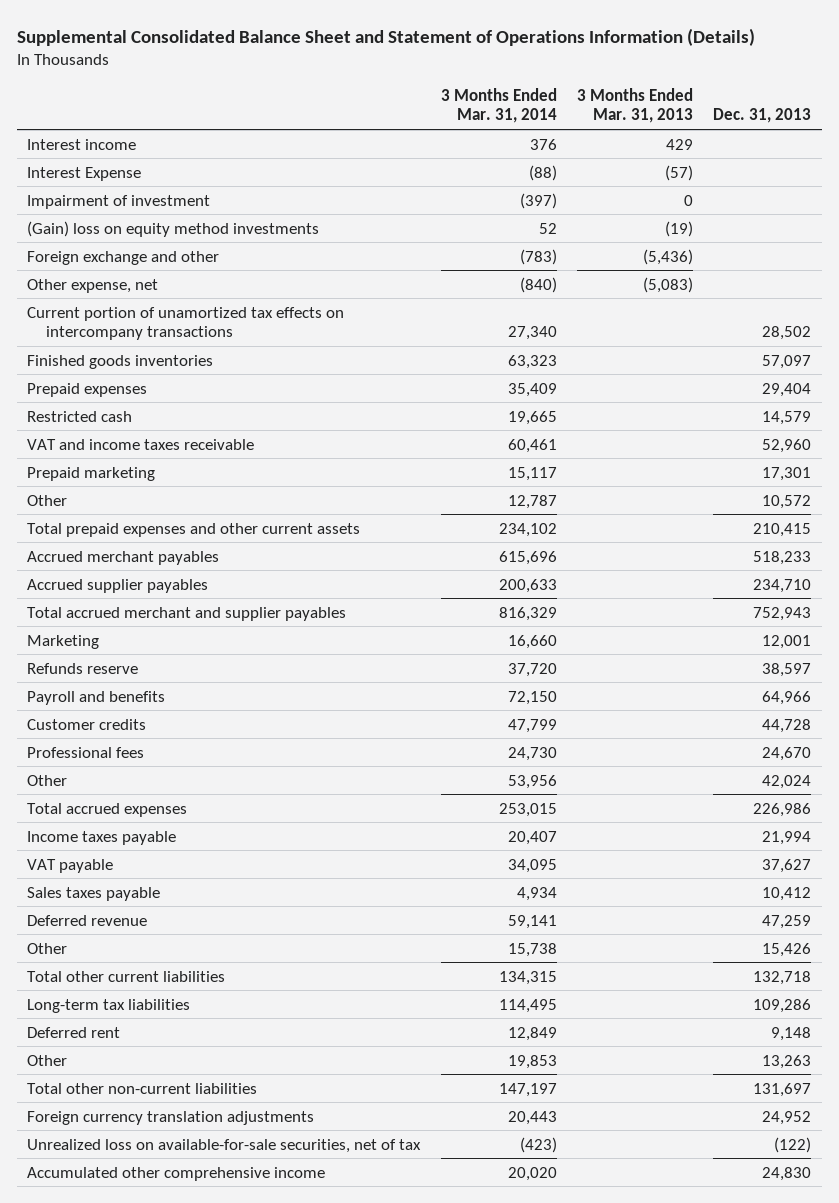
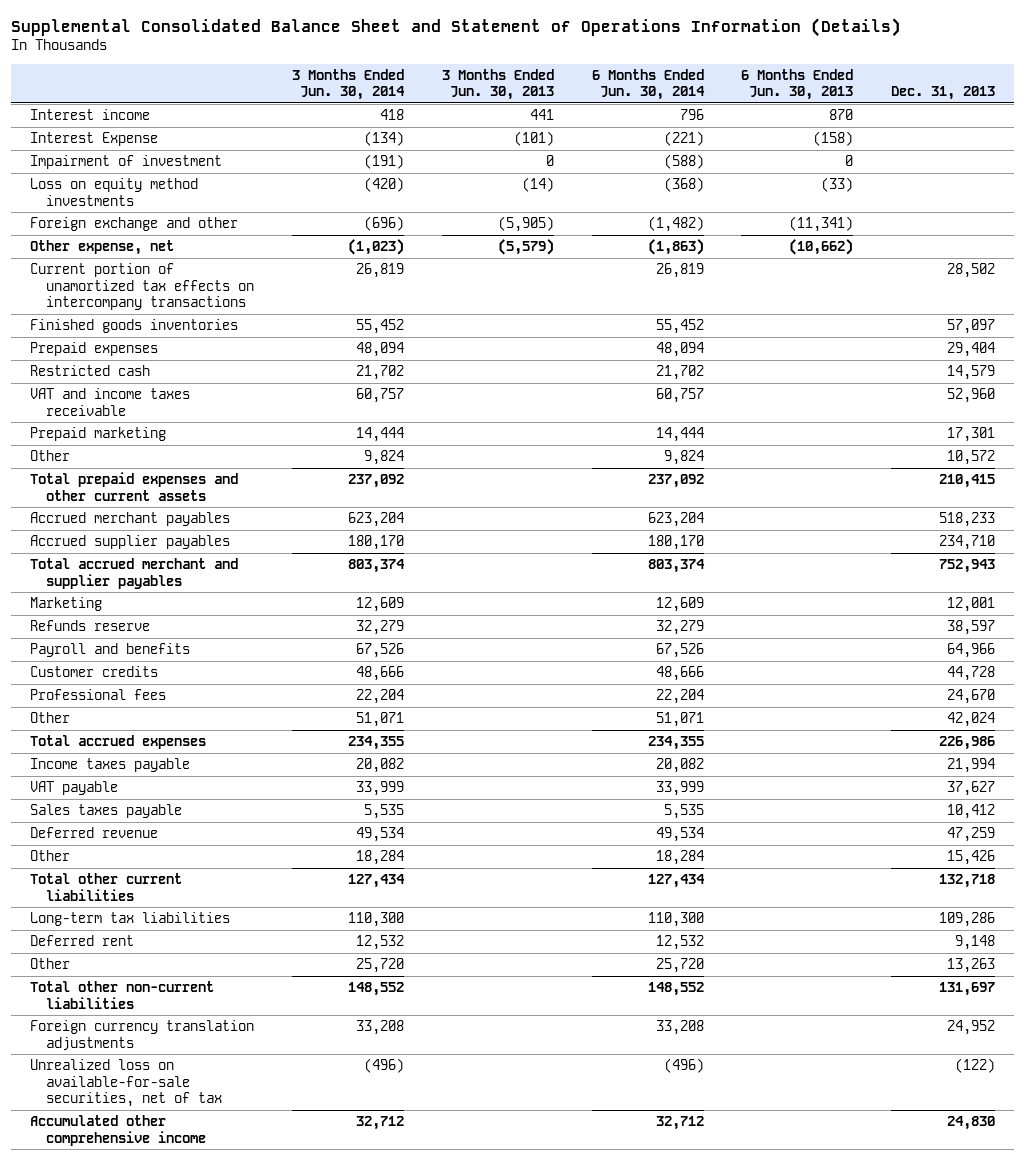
[440,87,557,124] 3 Months Ended Mar. 31, 2014 -> none
[576,87,693,124] 3 Months Ended Mar. 31, 2013 -> none
none -> [291,68,405,101] 3 Months Ended Jun. 30, 2014
none -> [441,68,554,101] 3 Months Ended Jun. 30, 2013
none -> [591,68,705,101] 6 Months Ended Jun. 30, 2014
none -> [741,68,854,101] 6 Months Ended Jun. 30, 2013
[27,220,320,237] (Gain) loss on equity method investments -> [29,178,198,206] Loss on equity method investments

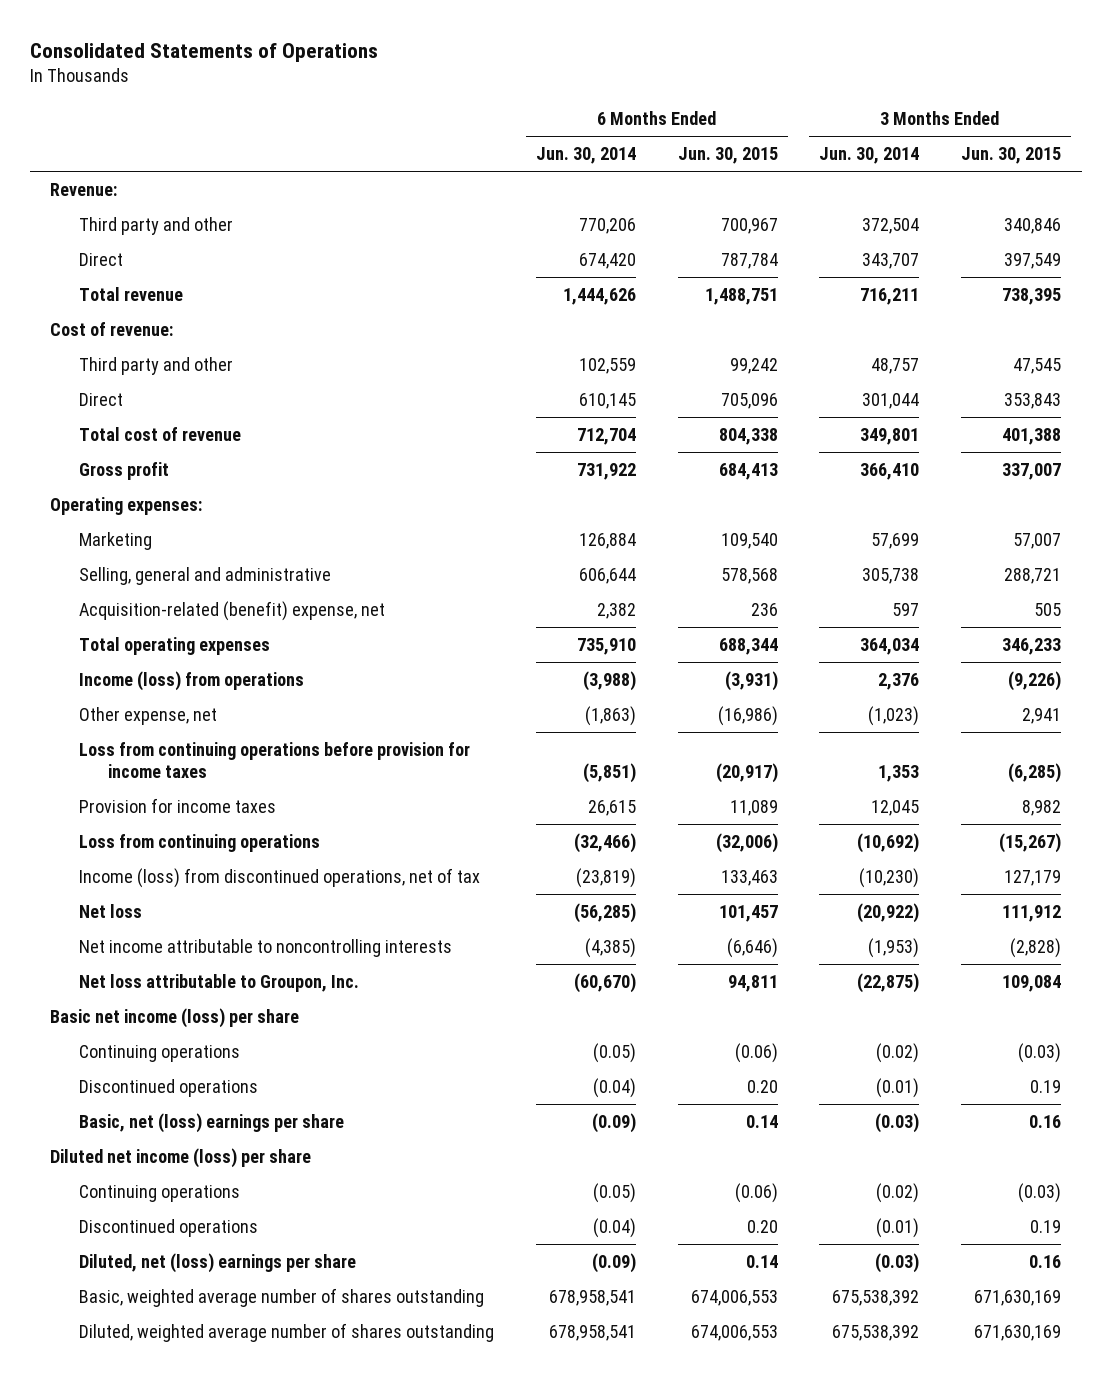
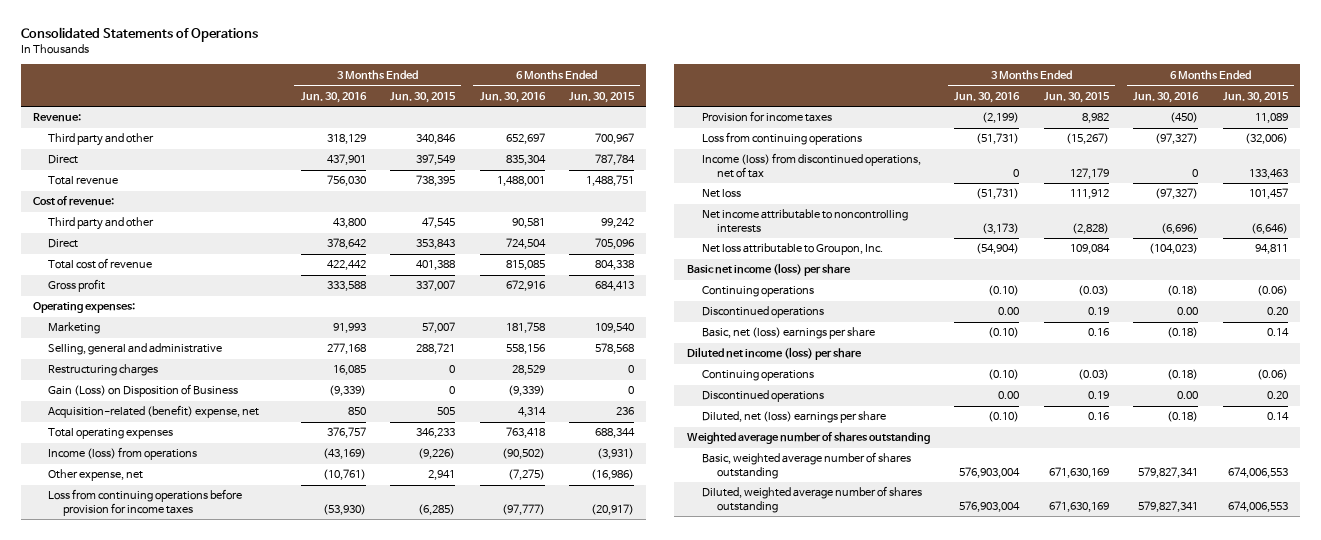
[536,147,637,165] Jun. 30, 2014 -> none
[819,147,920,165] Jun. 30, 2014 -> none
none -> [300,91,367,103] Jun. 30, 2016
none -> [479,91,546,103] Jun. 30, 2016
none -> [48,364,159,377] Restructuring charges
none -> [48,384,239,398] Gain (Loss) on Disposition of Business
none -> [686,432,930,445] Weighted average number of shares outstanding

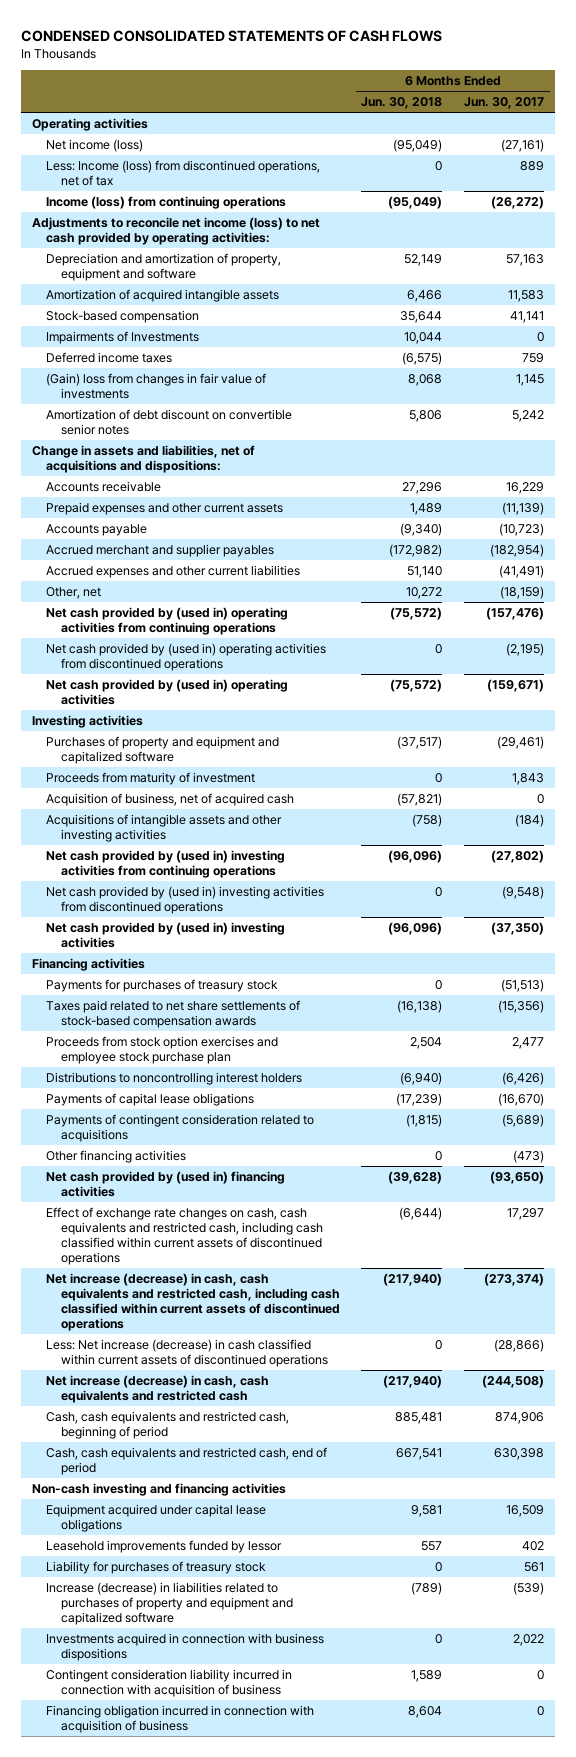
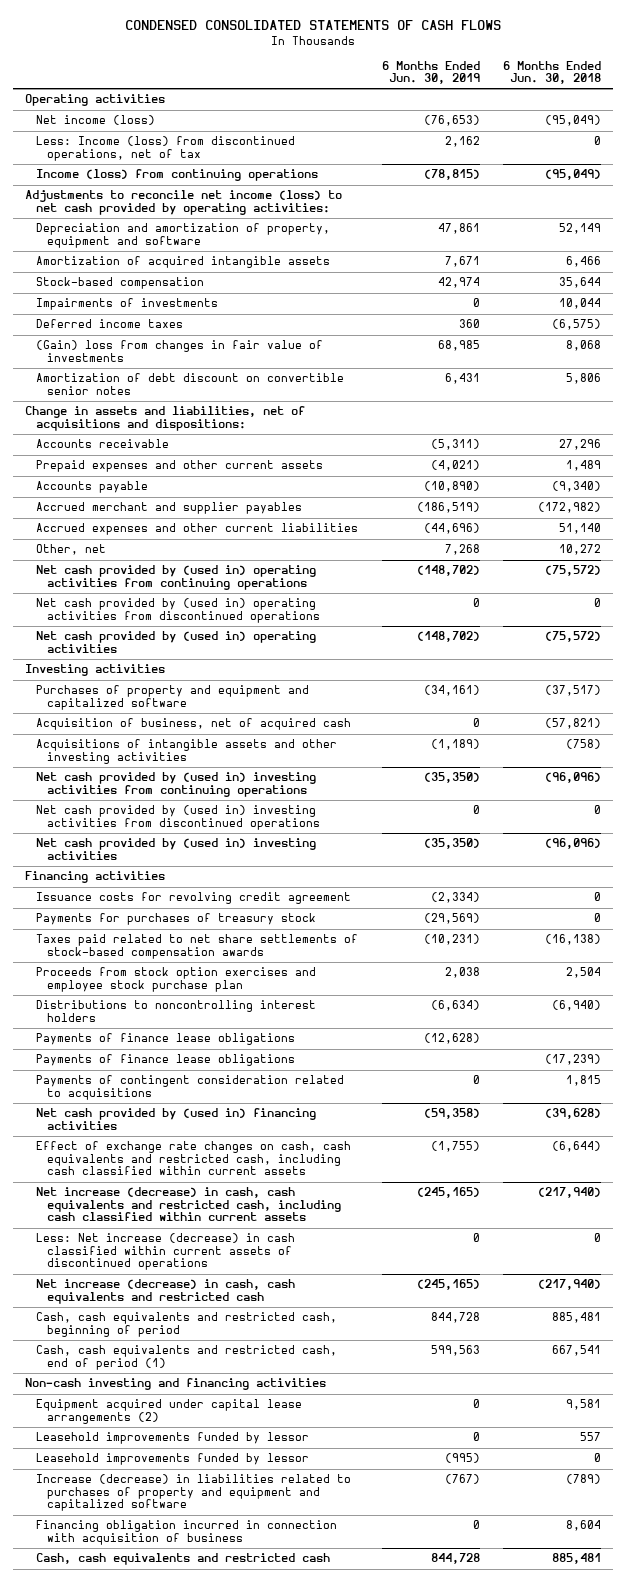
[464,97,545,110] Jun. 30, 2017 -> none
none -> [381,60,480,85] 6 Months Ended Jun. 30, 2019
[46,331,200,345] Impairments of Investments -> [36,298,219,311] Impairments of investments
[46,772,256,786] Proceeds from maturity of investment -> none
none -> [36,892,352,905] Issuance costs for revolving credit agreement
[46,1150,187,1164] Other financing activities -> none
none -> [36,1033,296,1046] Payments of finance lease obligations
[46,1093,255,1107] Payments of capital lease obligations -> [36,1054,296,1067] Payments of finance lease obligations
[406,1114,443,1128] (1,815) -> [566,1075,602,1087] 1,815
[46,1207,323,1265] Effect of exchange rate changes on cash, cash equivalents and restricted cash, including cash classified within current assets of discontinued operations -> [36,1141,352,1176] Effect of exchange rate changes on cash, cash equivalents and restricted cash, including cash classified within current assets
[46,1273,340,1331] Net increase (decrease) in cash, cash equivalents and restricted cash, including cash classified within current assets of discontinued operations -> [36,1187,342,1222] Net increase (decrease) in cash, cash equivalents and restricted cash, including cash classified within current assets
[46,1447,328,1475] Cash, cash equivalents and restricted cash, end of period -> [36,1345,338,1370] Cash, cash equivalents and restricted cash, end of period (1)
[46,1504,267,1532] Equipment acquired under capital lease obligations -> [36,1399,303,1424] Equipment acquired under capital lease arrangements (2)
[46,1561,267,1575] Liability for purchases of treasury stock -> [36,1453,310,1466] Leasehold improvements funded by lessor
[46,1633,325,1661] Investments acquired in connection with business dispositions -> none
[46,1669,293,1697] Contingent consideration liability incurred in connection with acquisition of business -> none
none -> [36,1553,331,1566] Cash, cash equivalents and restricted cash

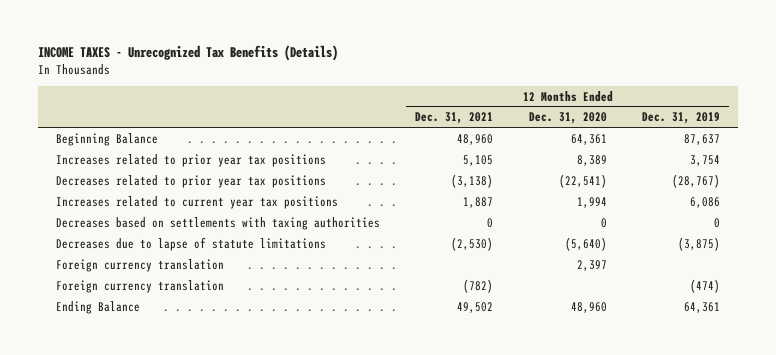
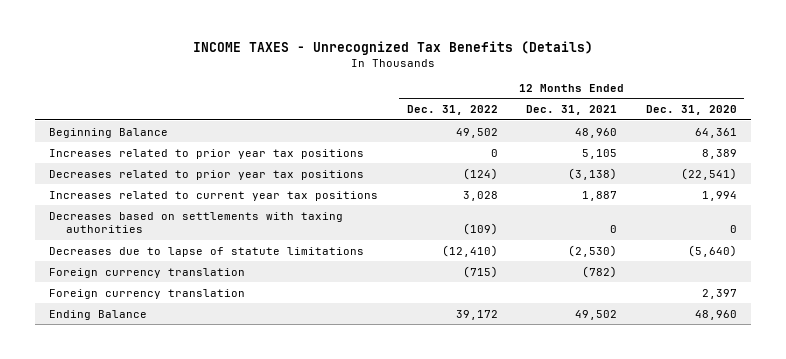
[641,112,720,125] Dec. 31, 2019 -> none
none -> [406,105,498,116] Dec. 31, 2022
[55,258,224,272] Foreign currency translation -> [48,288,245,299] Foreign currency translation

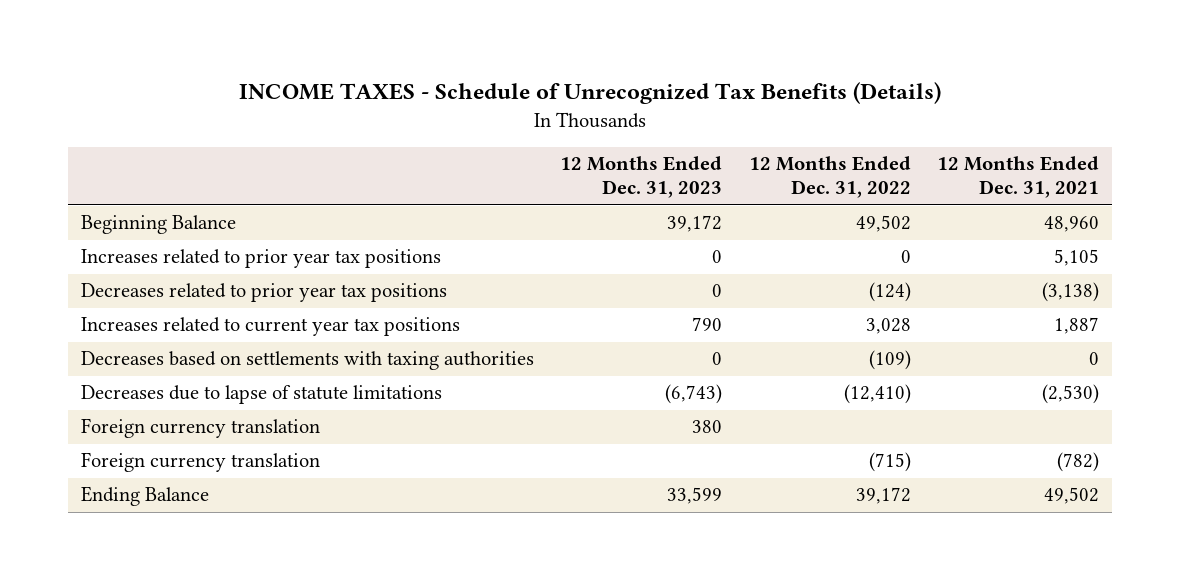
[192,40,593,55] INCOME TAXES - Unrecognized Tax Benefits (Details) -> [239,82,942,105] INCOME TAXES - Schedule of Unrecognized Tax Benefits (Details)
[646,105,738,116] Dec. 31, 2020 -> none
none -> [560,156,723,199] 12 Months Ended Dec. 31, 2023
[48,267,245,278] Foreign currency translation -> [81,452,321,473] Foreign currency translation

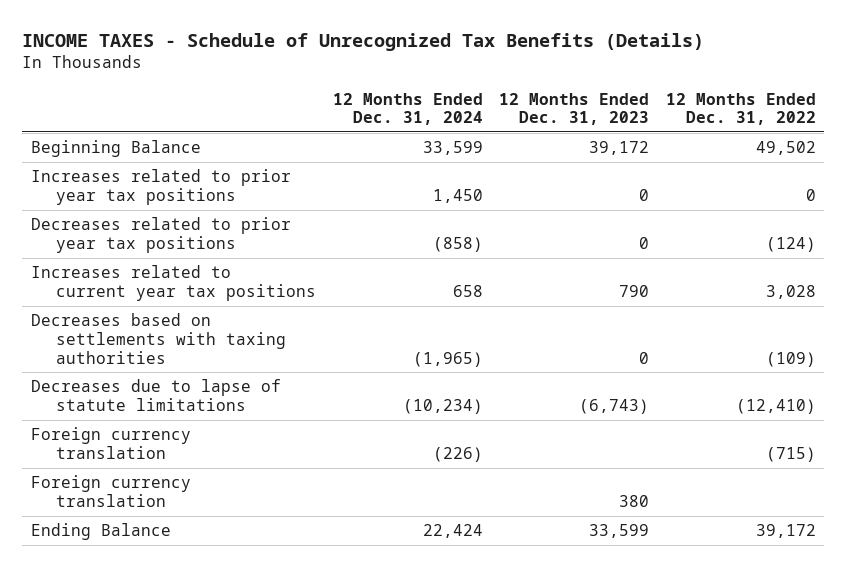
[937,156,1100,199] 12 Months Ended Dec. 31, 2021 -> none
none -> [332,92,483,126] 12 Months Ended Dec. 31, 2024
[81,418,321,439] Foreign currency translation -> [30,475,191,507] Foreign currency translation

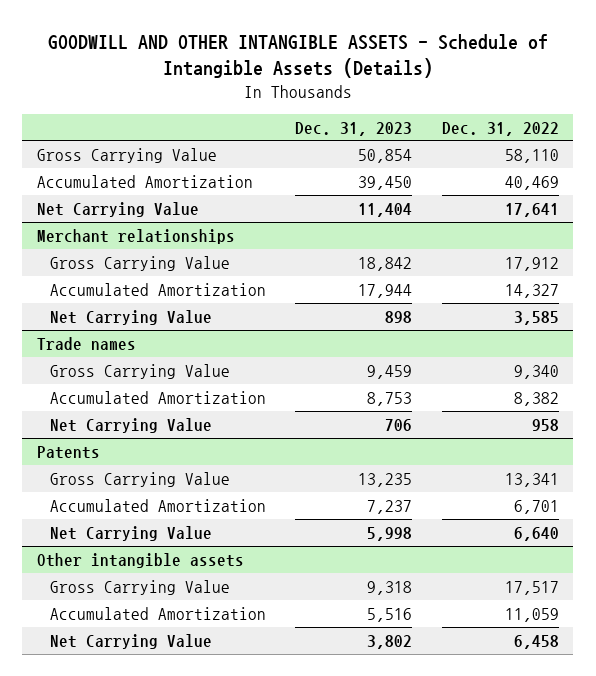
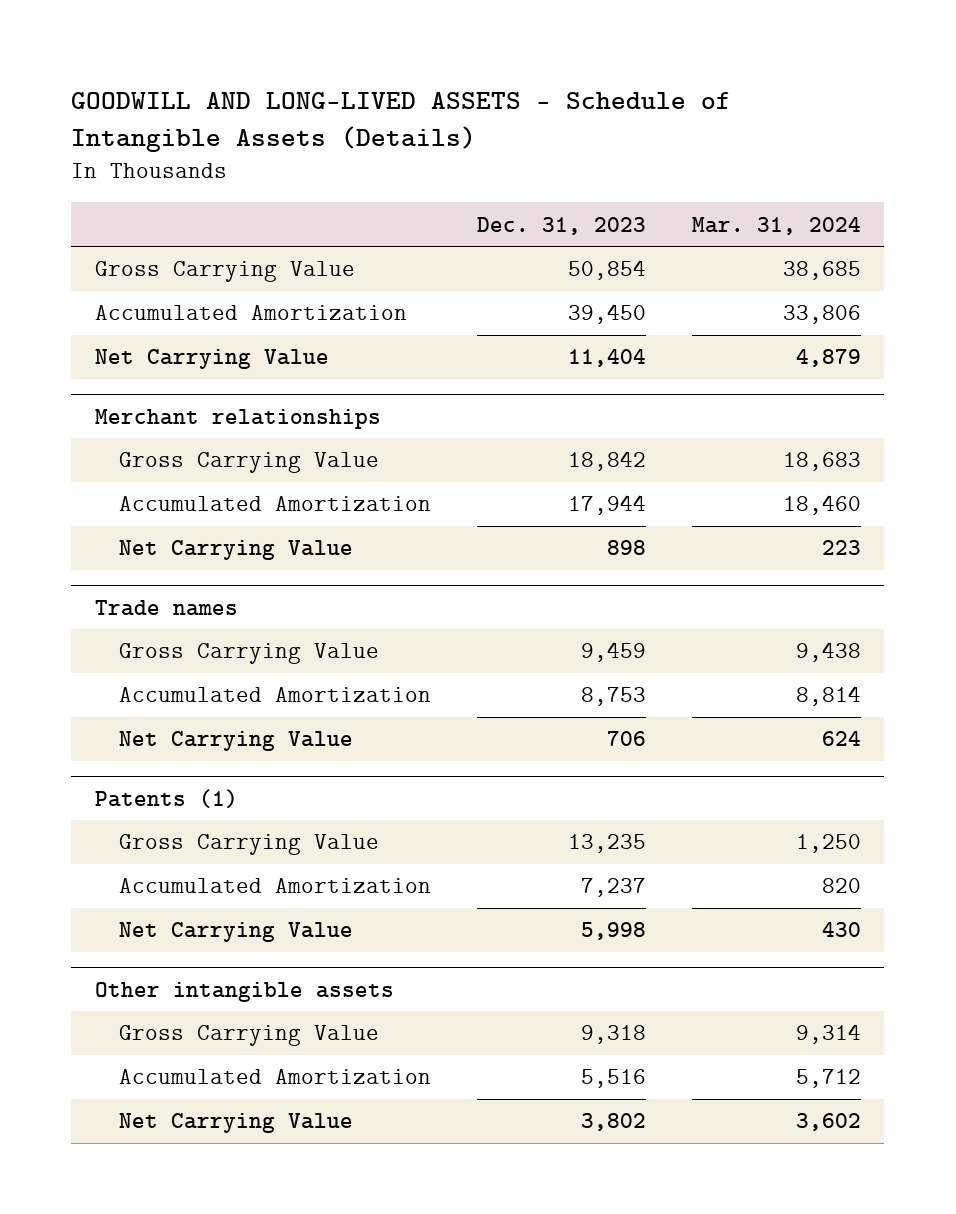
[47,34,548,79] GOODWILL AND OTHER INTANGIBLE ASSETS - Schedule of Intangible Assets (Details) -> [71,91,732,152] GOODWILL AND LONG-LIVED ASSETS - Schedule of Intangible Assets (Details)
[441,121,559,136] Dec. 31, 2022 -> none
none -> [692,216,862,235] Mar. 31, 2024
[37,445,101,459] Patents -> [94,788,238,808] Patents (1)

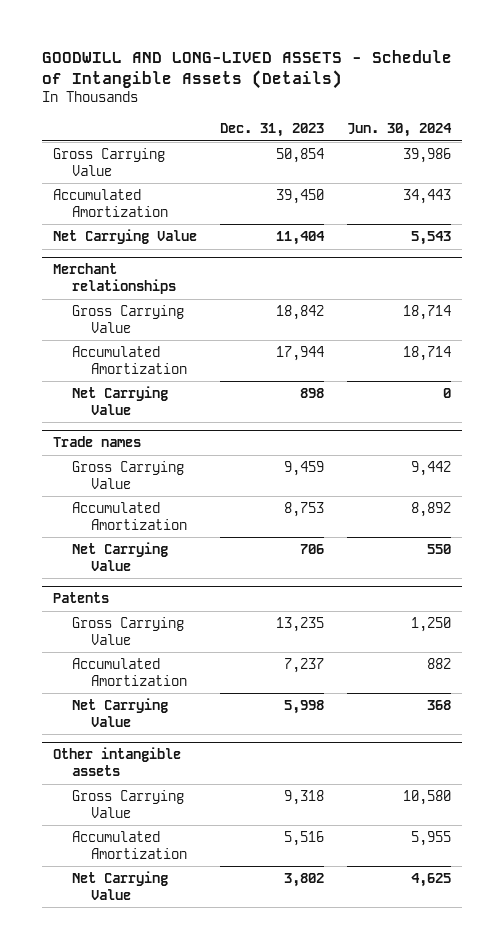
[692,216,862,235] Mar. 31, 2024 -> none
none -> [346,123,452,138] Jun. 30, 2024
[94,788,238,808] Patents (1) -> [53,592,110,604] Patents

